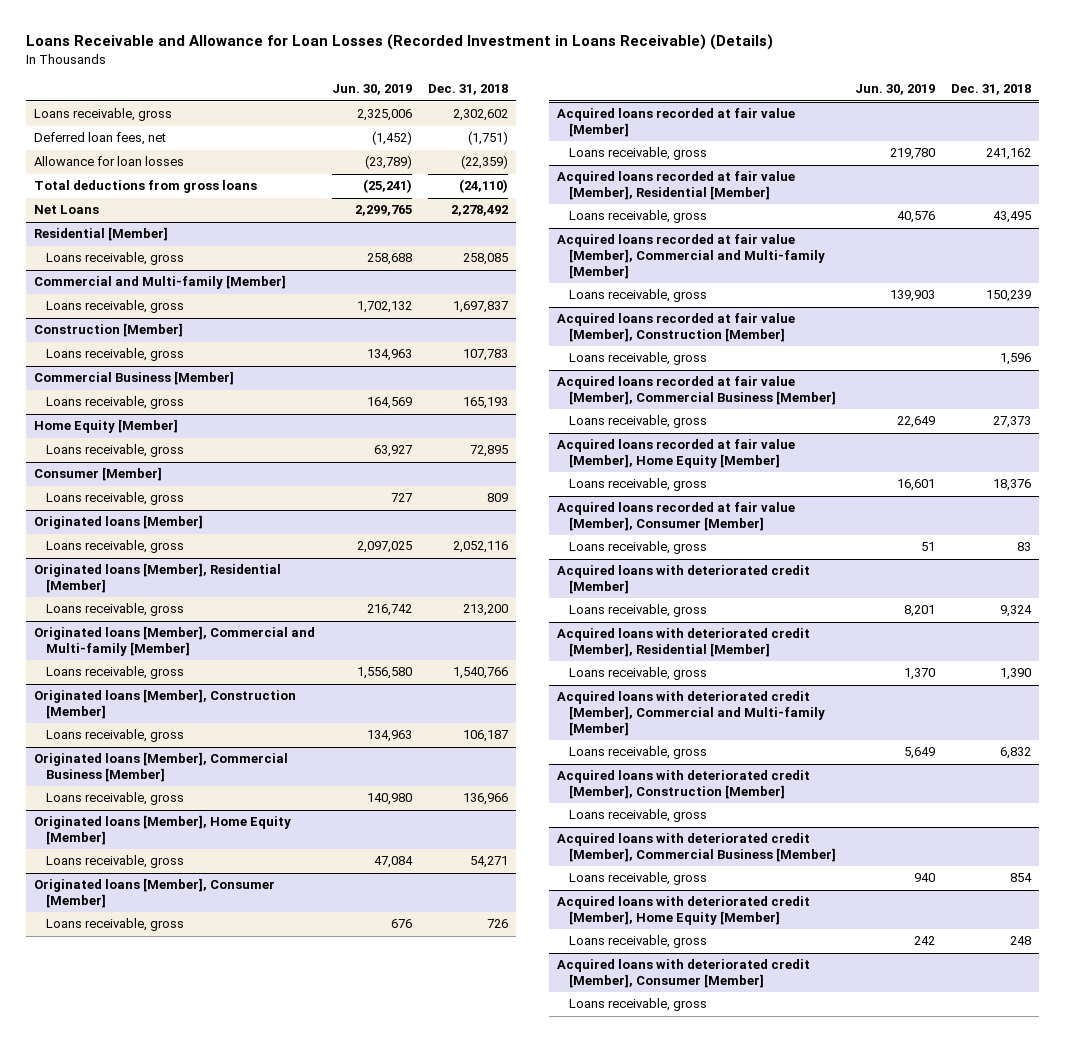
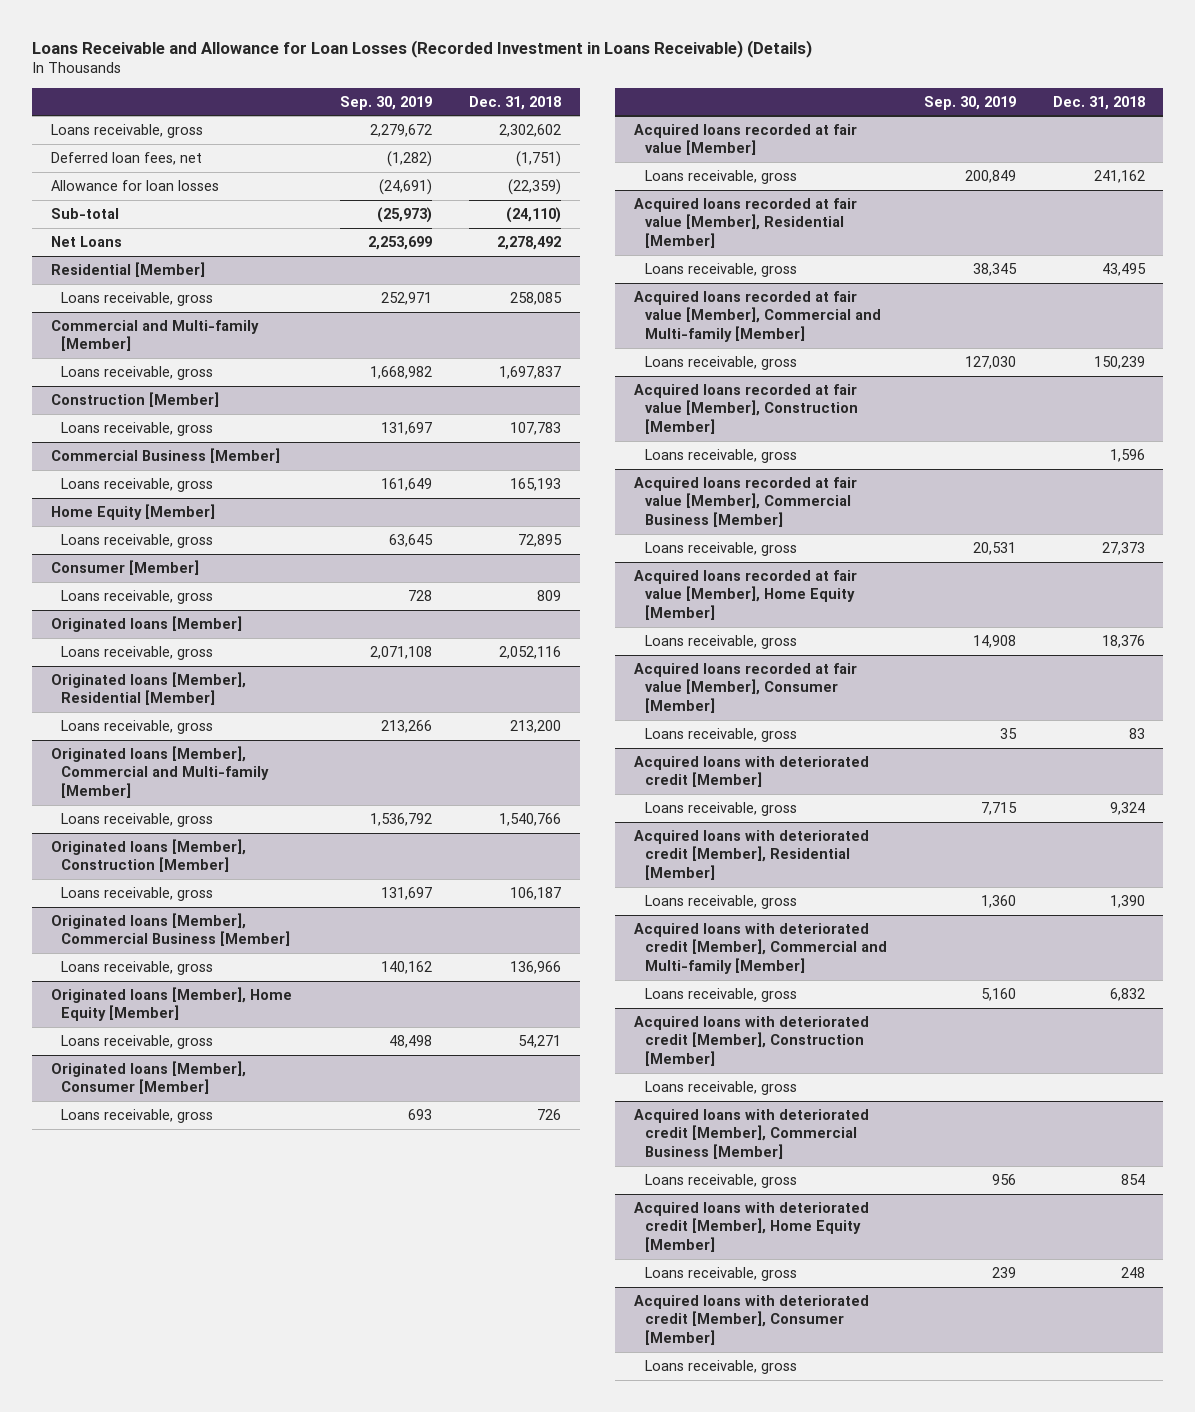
[331,84,412,96] Jun. 30, 2019 -> none
none -> [340,95,433,110] Sep. 30, 2019
[34,180,258,194] Total deductions from gross loans -> [50,207,119,219] Sub-total

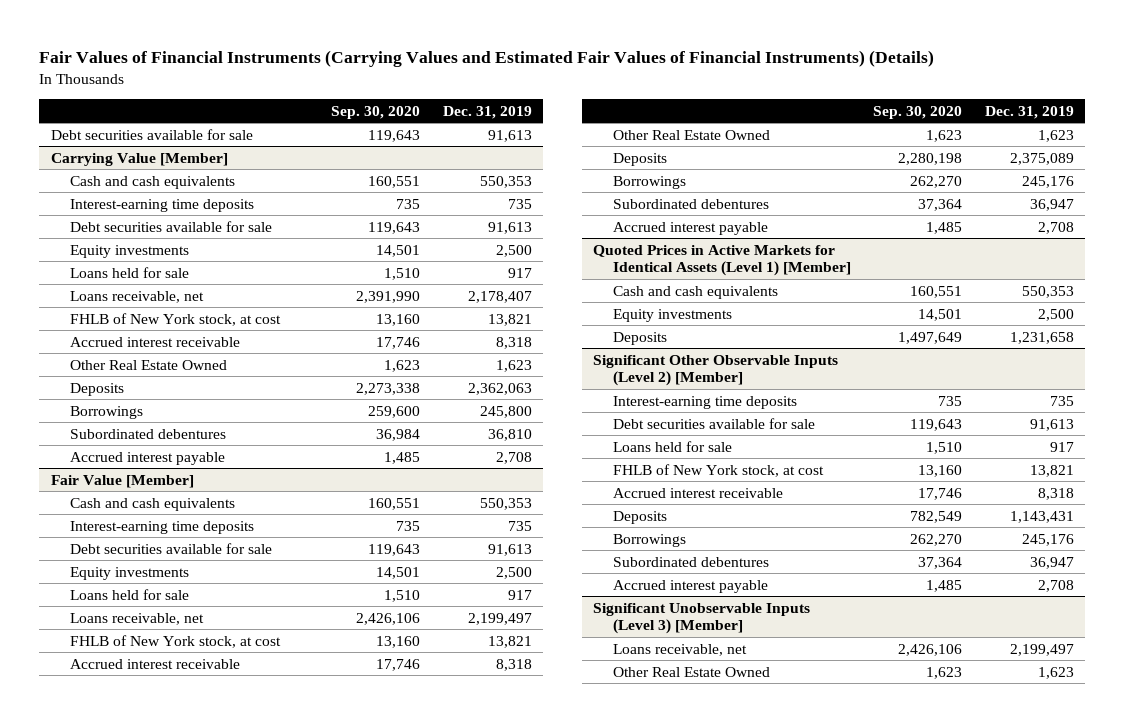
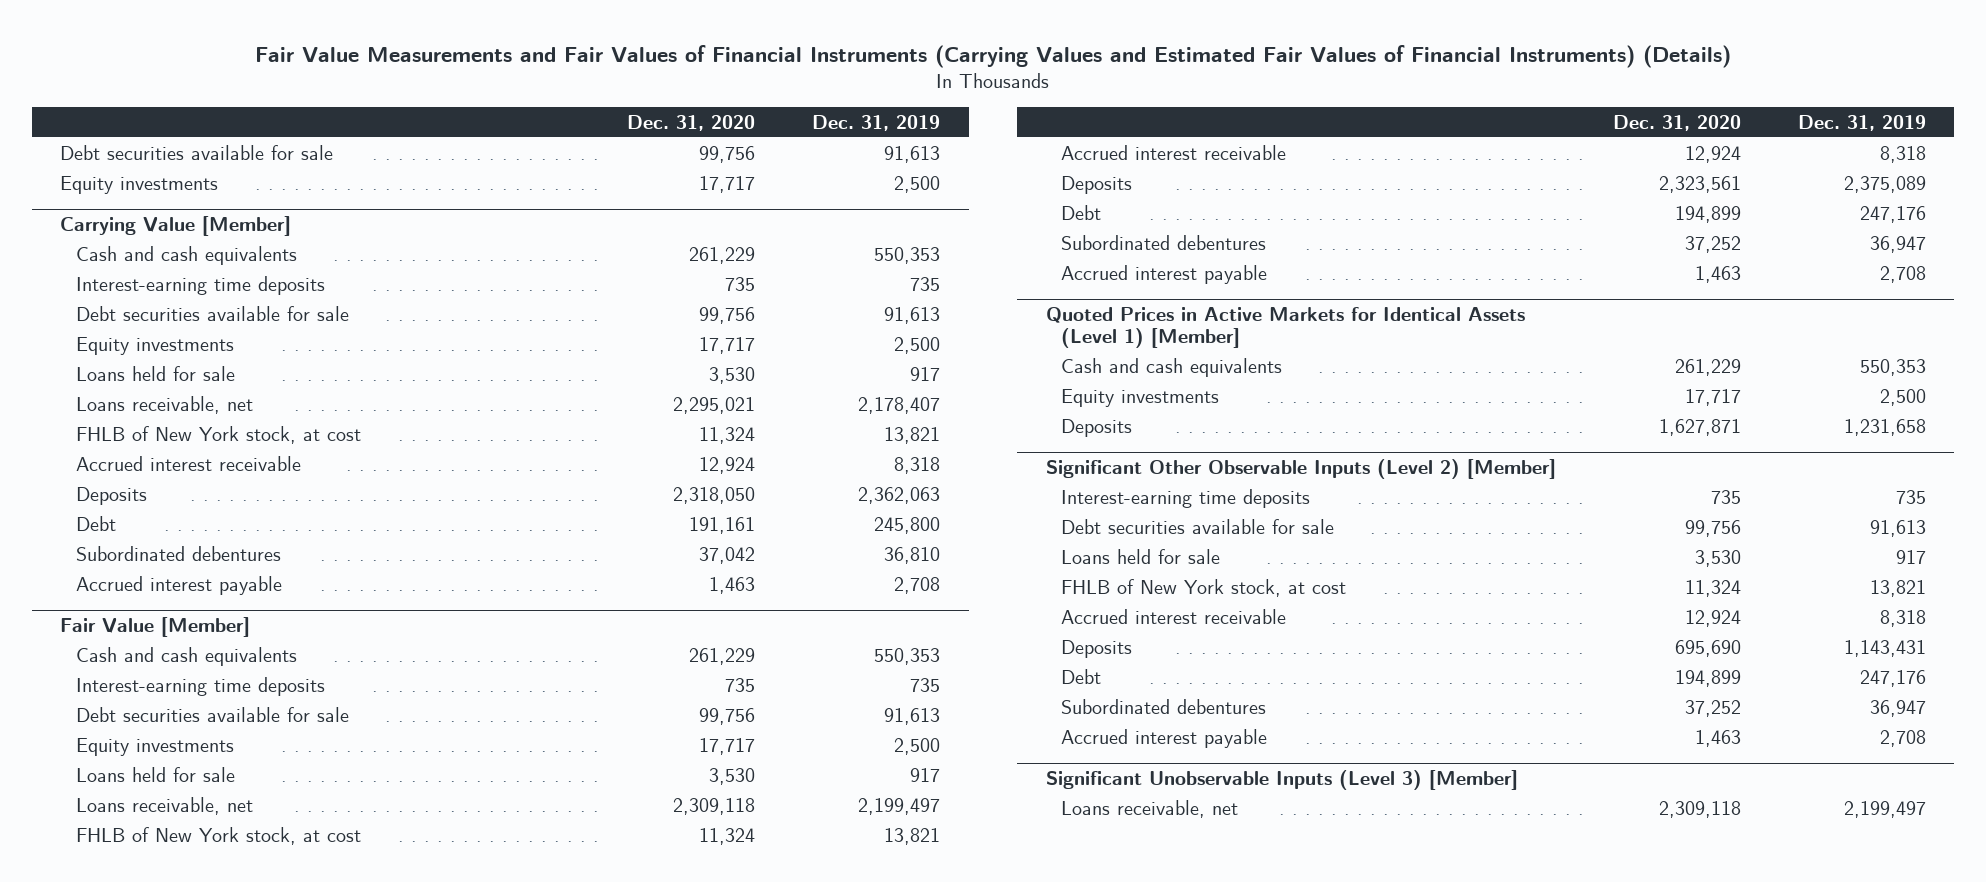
[39,50,935,68] Fair Values of Financial Instruments (Carrying Values and Estimated Fair Values of Financial Instruments) (Details) -> [254,44,1731,68] Fair Value Measurements and Fair Values of Financial Instruments (Carrying Values and Estimated Fair Values of Financial Instruments) (Details)
[331,105,421,119] Sep. 30, 2020 -> none
none -> [627,114,756,131] Dec. 31, 2020
none -> [60,175,219,194] Equity investments
[70,359,228,370] Other Real Estate Owned -> none
[70,405,144,419] Borrowings -> [75,515,116,531] Debt
[612,129,770,140] Other Real Estate Owned -> none
[612,175,686,189] Borrowings -> none
none -> [1060,204,1101,220] Debt
[612,533,686,547] Borrowings -> none
none -> [1060,668,1101,684] Debt
[612,666,770,677] Other Real Estate Owned -> none

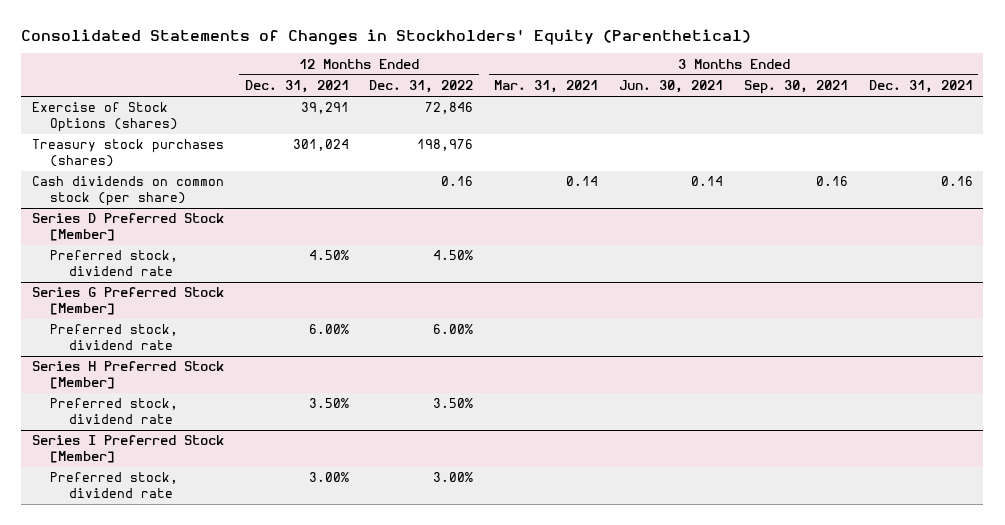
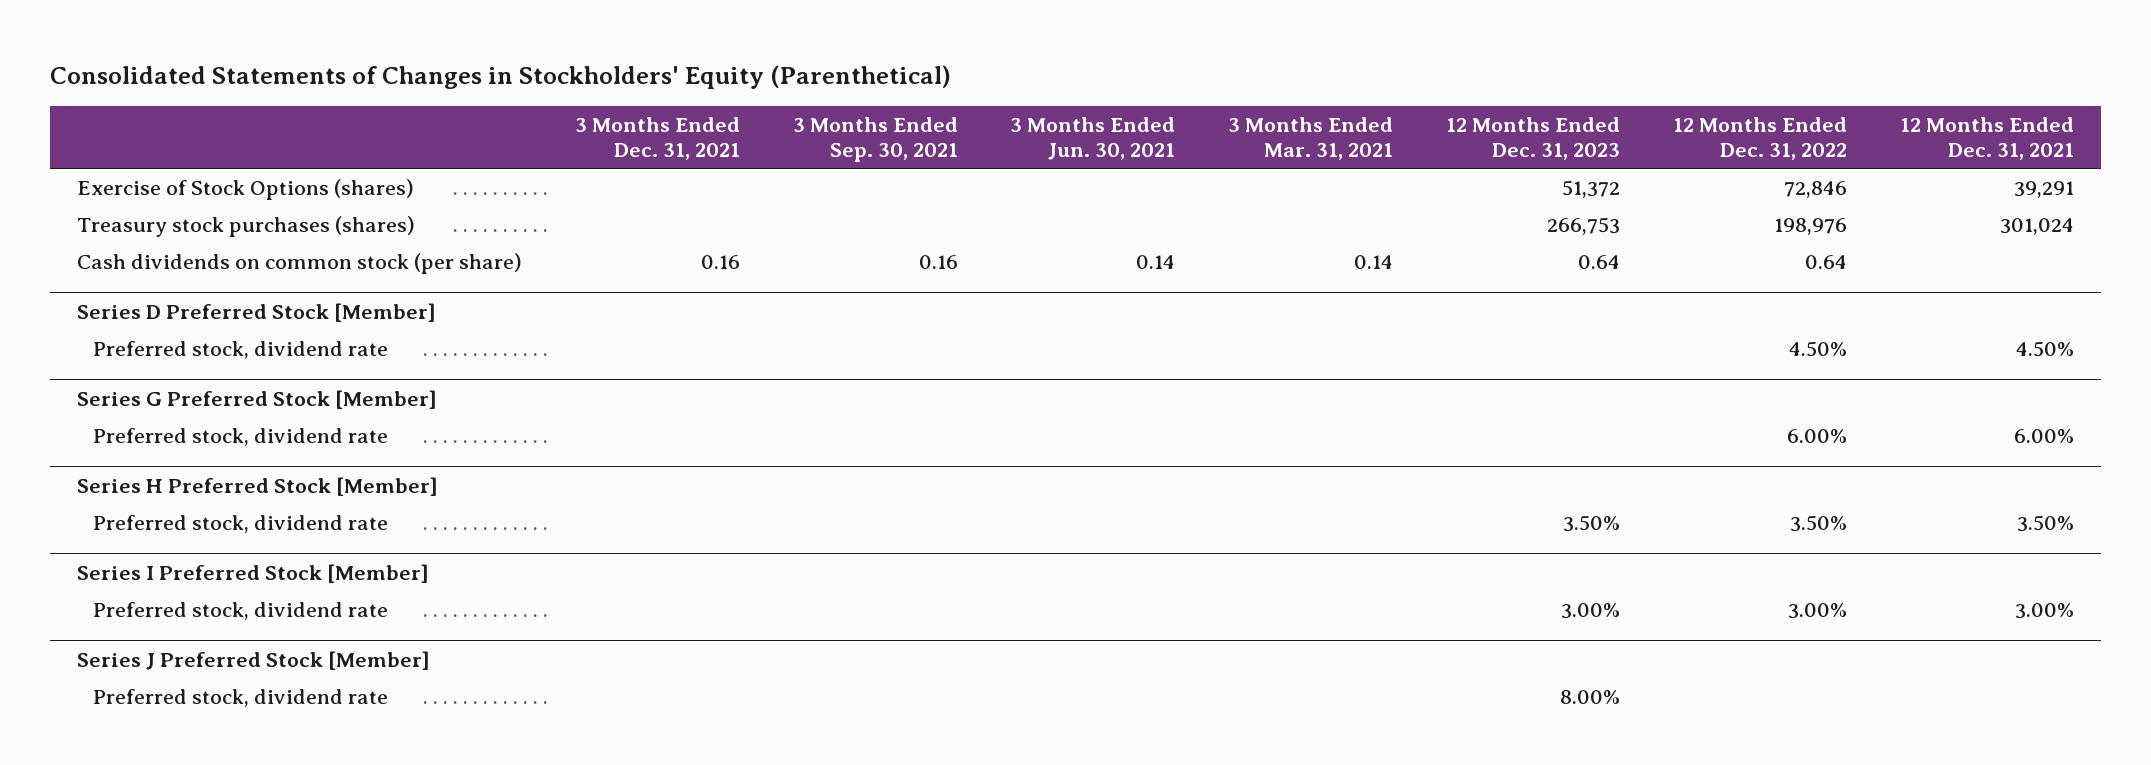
none -> [1446,116,1621,161] 12 Months Ended Dec. 31, 2023
[441,176,474,187] 0.16 -> [1805,255,1848,270] 0.64
none -> [76,650,430,670] Series J Preferred Stock [Member]
none -> [92,689,388,708] Preferred stock, dividend rate

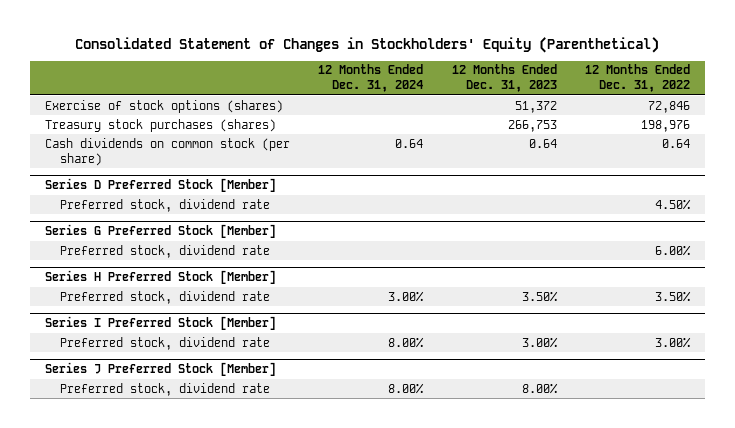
[50,65,952,90] Consolidated Statements of Changes in Stockholders' Equity (Parenthetical) -> [75,36,660,53] Consolidated Statement of Changes in Stockholders' Equity (Parenthetical)
[574,116,740,161] 3 Months Ended Dec. 31, 2021 -> none
[792,116,958,163] 3 Months Ended Sep. 30, 2021 -> none
[1010,116,1176,161] 3 Months Ended Jun. 30, 2021 -> none
[1228,116,1394,161] 3 Months Ended Mar. 31, 2021 -> none
[1900,116,2075,161] 12 Months Ended Dec. 31, 2021 -> none
none -> [318,64,424,93] 12 Months Ended Dec. 31, 2024
[76,179,414,201] Exercise of Stock Options (shares) -> [44,99,283,113] Exercise of stock options (shares)

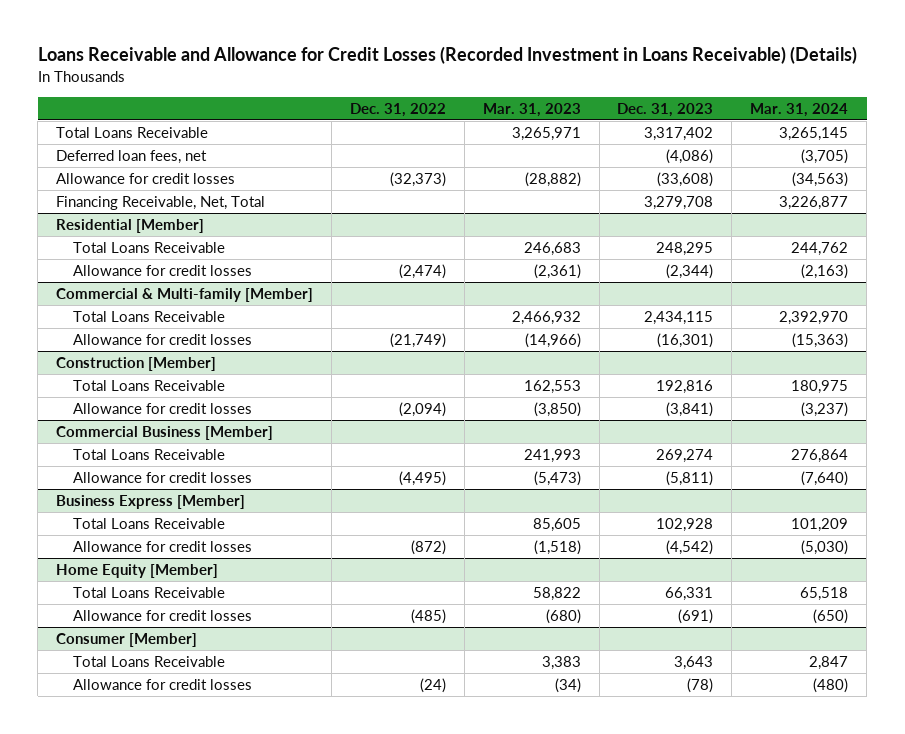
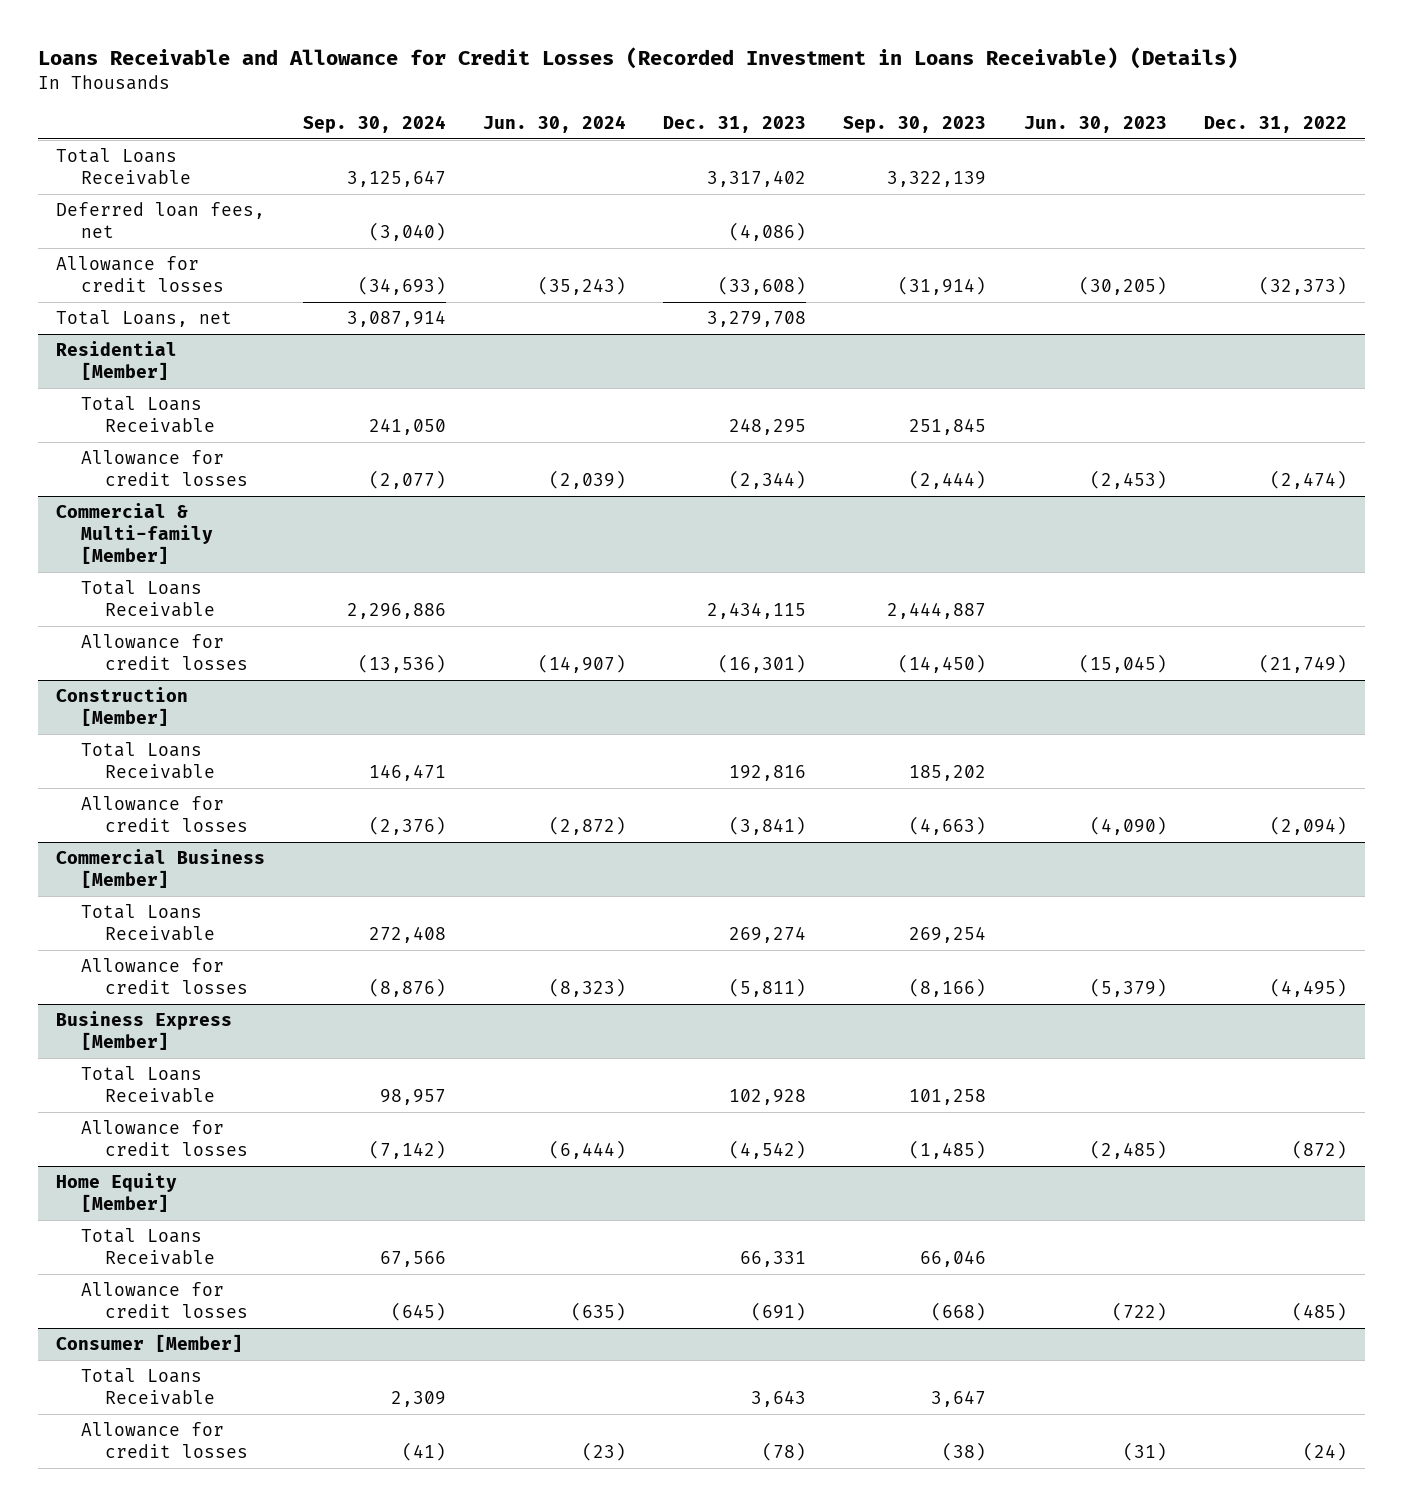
[482,102,581,117] Mar. 31, 2023 -> none
[750,102,849,117] Mar. 31, 2024 -> none
none -> [302,114,446,133] Sep. 30, 2024
none -> [482,114,626,133] Jun. 30, 2024
none -> [843,115,987,133] Sep. 30, 2023
none -> [1023,115,1167,133] Jun. 30, 2023
[56,195,266,210] Financing Receivable, Net, Total -> [56,310,233,328] Total Loans, net

